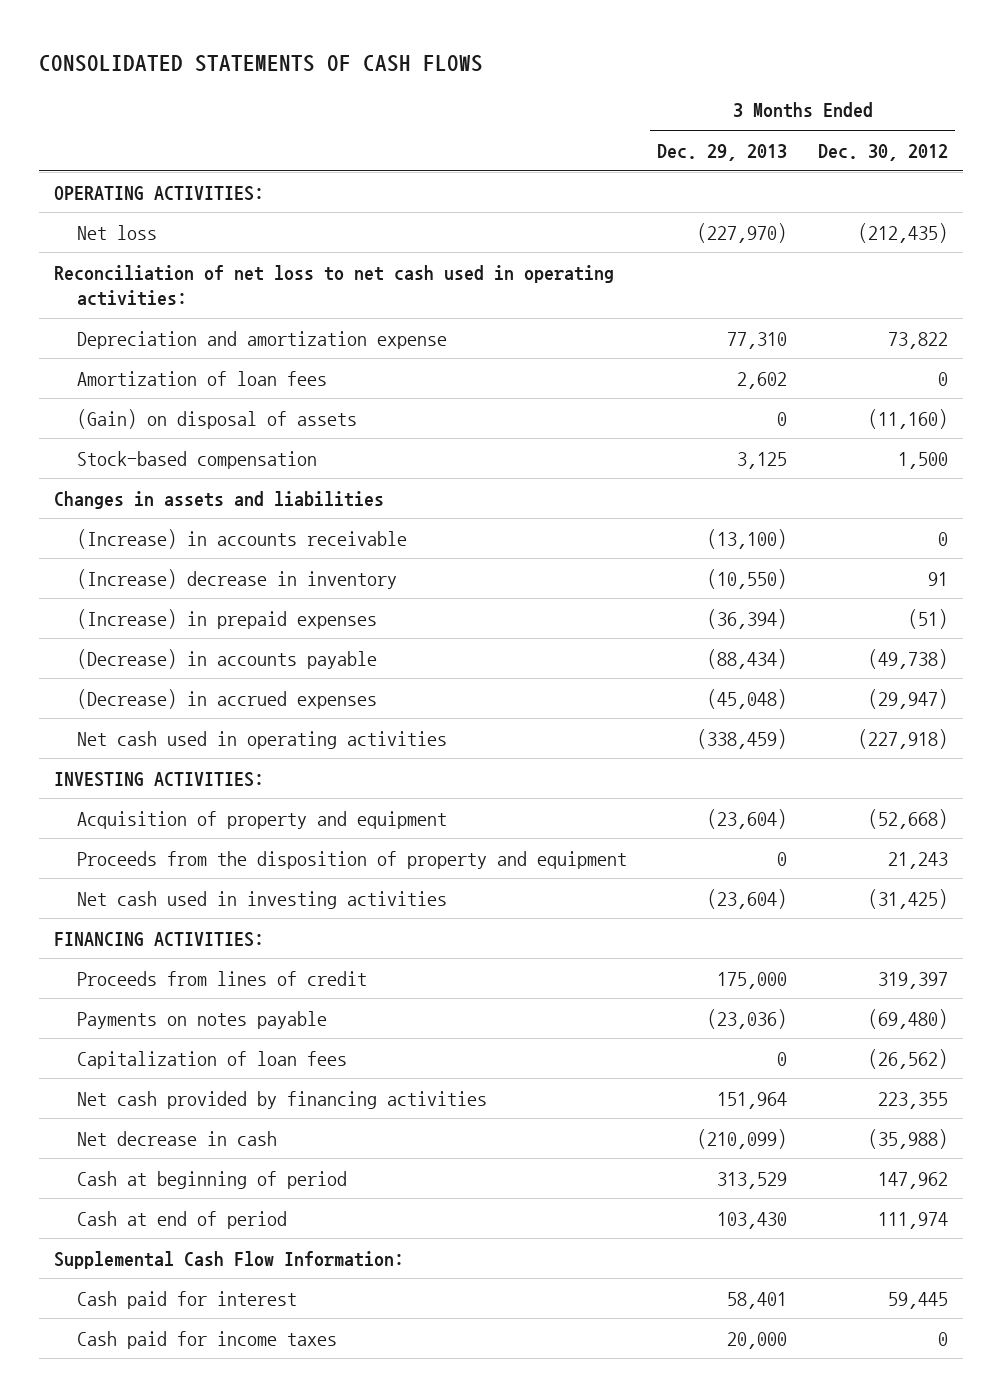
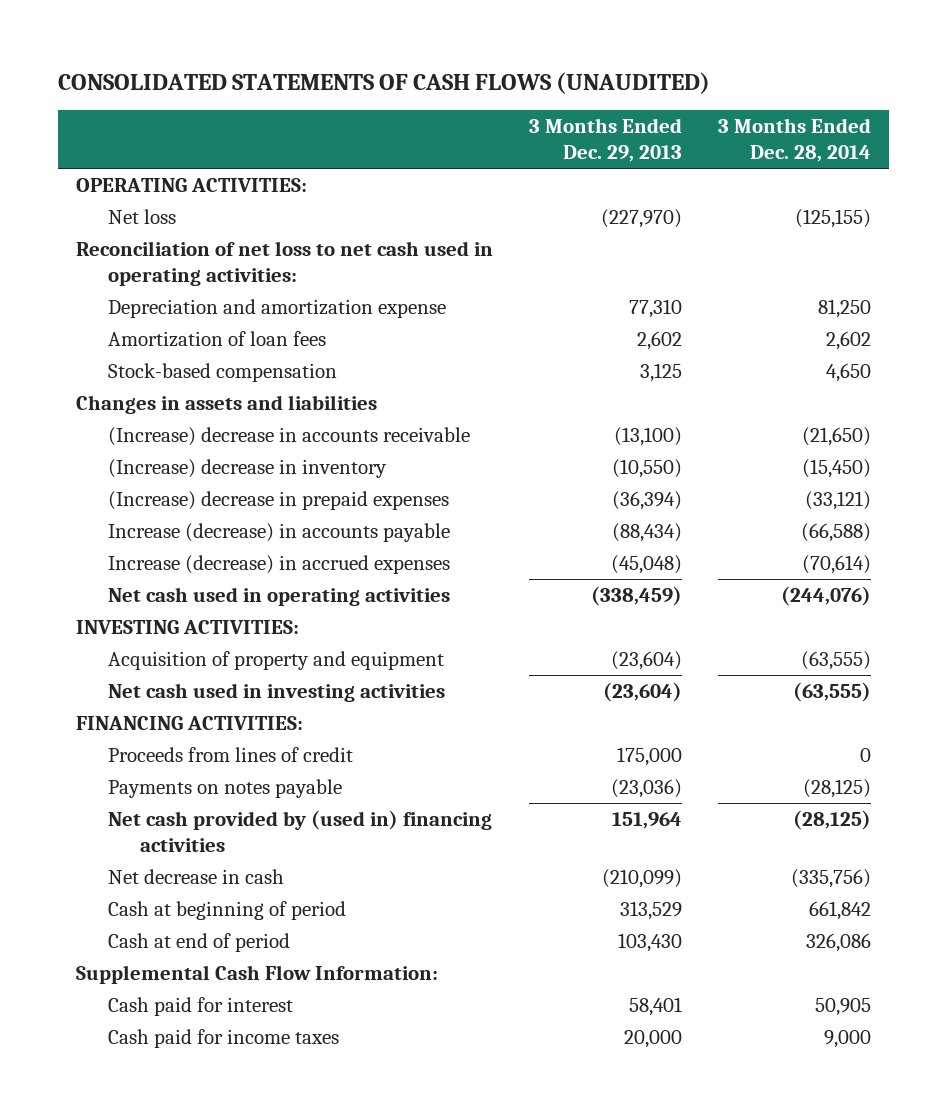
[38,54,483,72] CONSOLIDATED STATEMENTS OF CASH FLOWS -> [58,71,711,94] CONSOLIDATED STATEMENTS OF CASH FLOWS (UNAUDITED)
[817,143,948,161] Dec. 30, 2012 -> none
none -> [717,118,871,163] 3 Months Ended Dec. 28, 2014
[76,408,357,429] (Gain) on disposal of assets -> none
[76,528,407,549] (Increase) in accounts receivable -> [108,427,471,447] (Increase) decrease in accounts receivable
[76,608,377,629] (Increase) in prepaid expenses -> [108,491,450,511] (Increase) decrease in prepaid expenses
[76,648,377,669] (Decrease) in accounts payable -> [108,523,451,543] Increase (decrease) in accounts payable
[76,688,377,709] (Decrease) in accrued expenses -> [108,555,451,575] Increase (decrease) in accrued expenses
[76,850,627,869] Proceeds from the disposition of property and equipment -> none
[76,1050,347,1069] Capitalization of loan fees -> none
[76,1090,487,1109] Net cash provided by financing activities -> [108,810,493,852] Net cash provided by (used in) financing activities

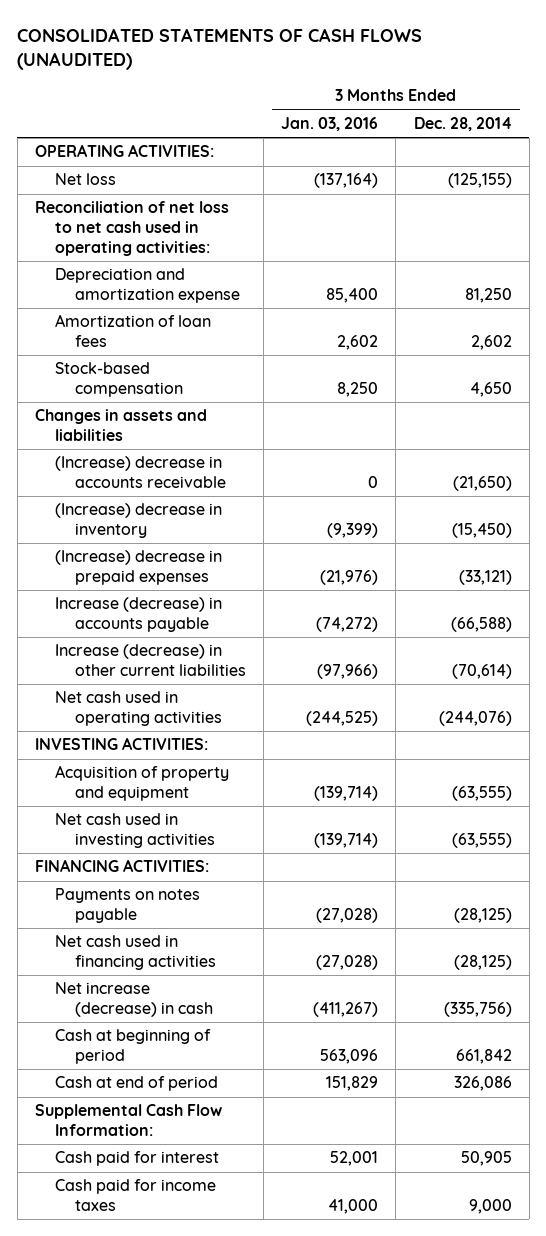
[528,118,682,163] 3 Months Ended Dec. 29, 2013 -> none
none -> [281,116,379,131] Jan. 03, 2016
[108,555,451,575] Increase (decrease) in accrued expenses -> [54,644,246,677] Increase (decrease) in other current liabilities
[108,747,354,763] Proceeds from lines of credit -> none
[108,810,493,852] Net cash provided by (used in) financing activities -> [54,935,216,971] Net cash used in financing activities
[108,869,285,885] Net decrease in cash -> [54,982,213,1018] Net increase (decrease) in cash

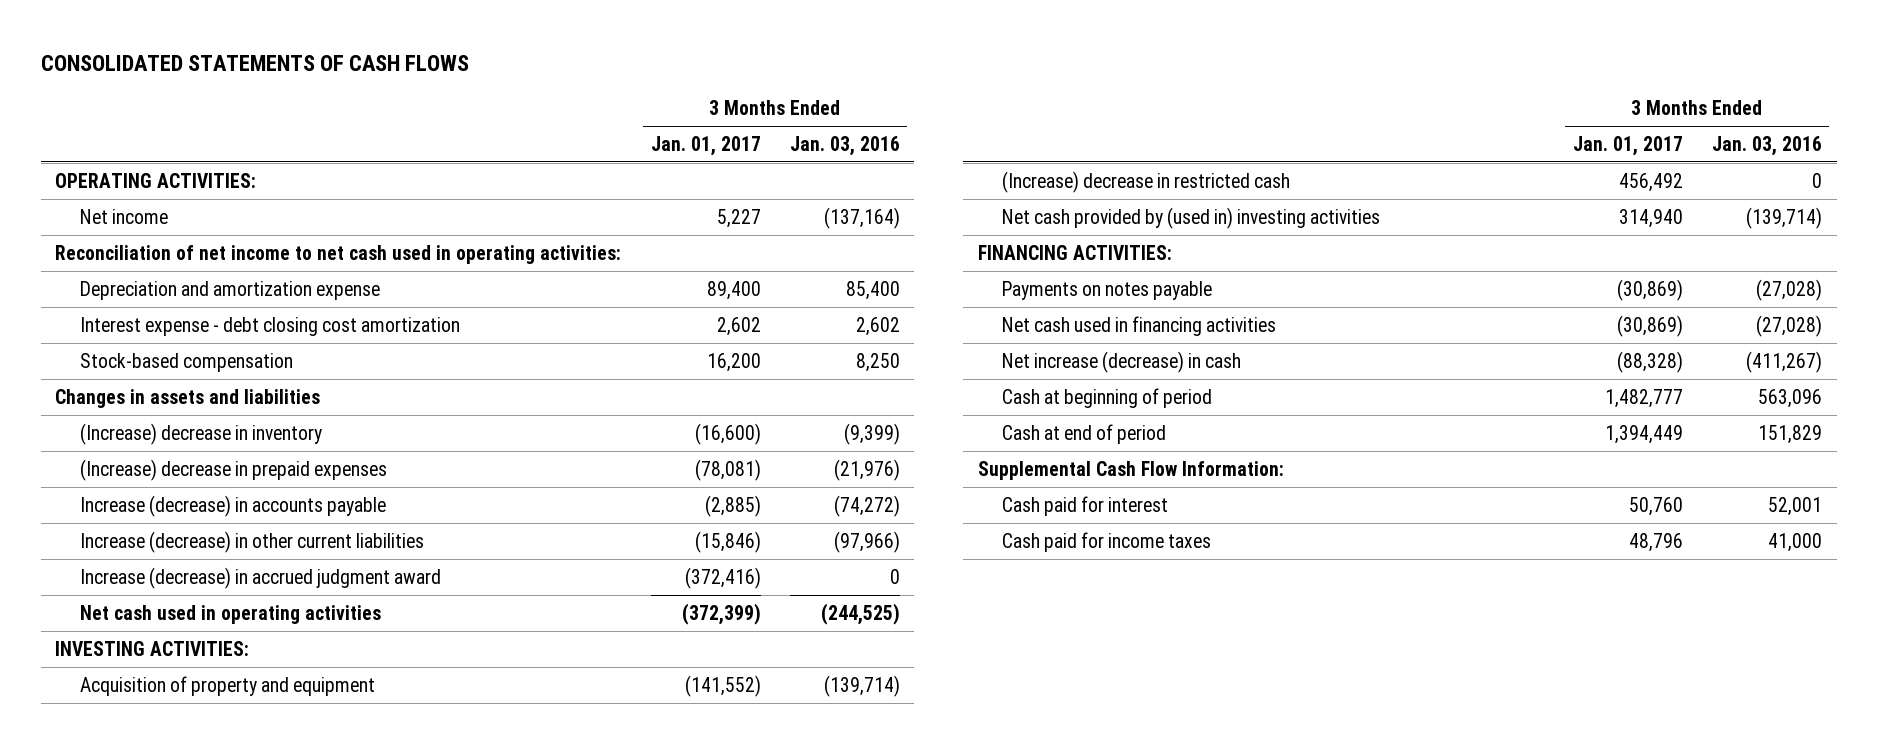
[17,27,423,71] CONSOLIDATED STATEMENTS OF CASH FLOWS (UNAUDITED) -> [40,54,469,71] CONSOLIDATED STATEMENTS OF CASH FLOWS
[413,116,512,131] Dec. 28, 2014 -> none
none -> [650,135,761,156] Jan. 01, 2017
[54,173,116,186] Net loss -> [79,208,168,224] Net income
[34,201,229,256] Reconciliation of net loss to net cash used in operating activities: -> [55,244,622,264] Reconciliation of net income to net cash used in operating activities:
[54,314,211,348] Amortization of loan fees -> [79,316,460,336] Interest expense - debt closing cost amortization
[54,456,226,489] (Increase) decrease in accounts receivable -> none
none -> [79,566,441,589] Increase (decrease) in accrued judgment award
none -> [1001,170,1290,193] (Increase) decrease in restricted cash
[54,813,215,849] Net cash used in investing activities -> [1001,206,1380,229] Net cash provided by (used in) investing activities

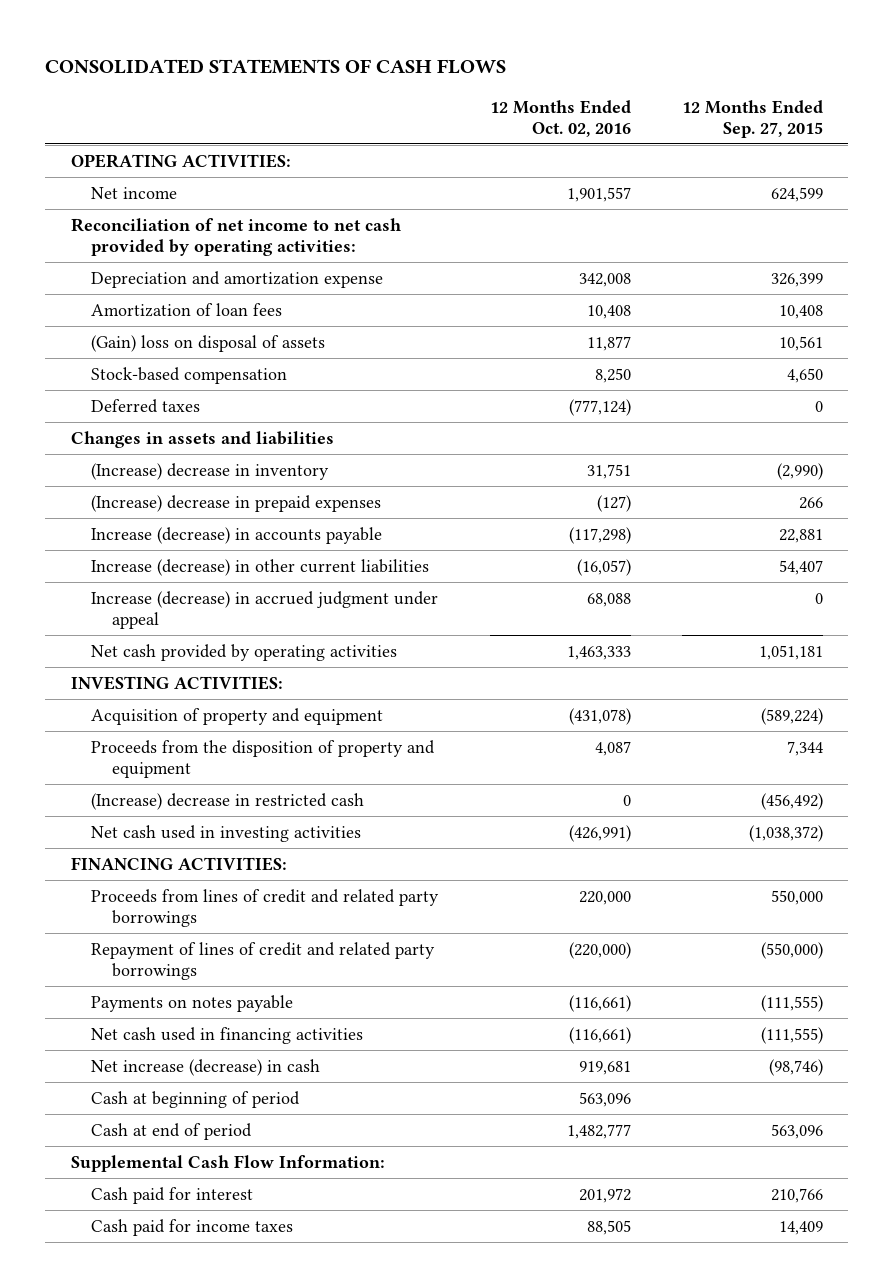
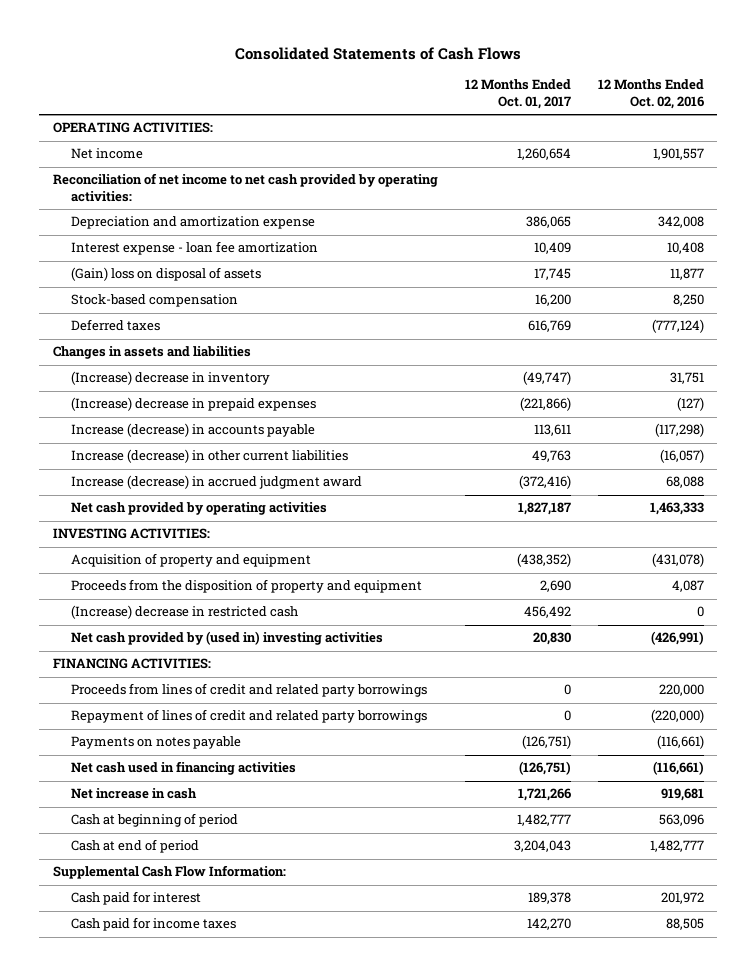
[45,59,507,75] CONSOLIDATED STATEMENTS OF CASH FLOWS -> [235,47,522,61] Consolidated Statements of Cash Flows
[681,99,823,138] 12 Months Ended Sep. 27, 2015 -> none
none -> [464,79,571,109] 12 Months Ended Oct. 01, 2017
[91,302,283,317] Amortization of loan fees -> [71,241,319,256] Interest expense - loan fee amortization
[91,590,439,629] Increase (decrease) in accrued judgment under appeal -> [71,475,363,490] Increase (decrease) in accrued judgment award
[91,824,362,842] Net cash used in investing activities -> [71,631,384,646] Net cash provided by (used in) investing activities
[91,1058,321,1076] Net increase (decrease) in cash -> [71,788,198,800] Net increase in cash

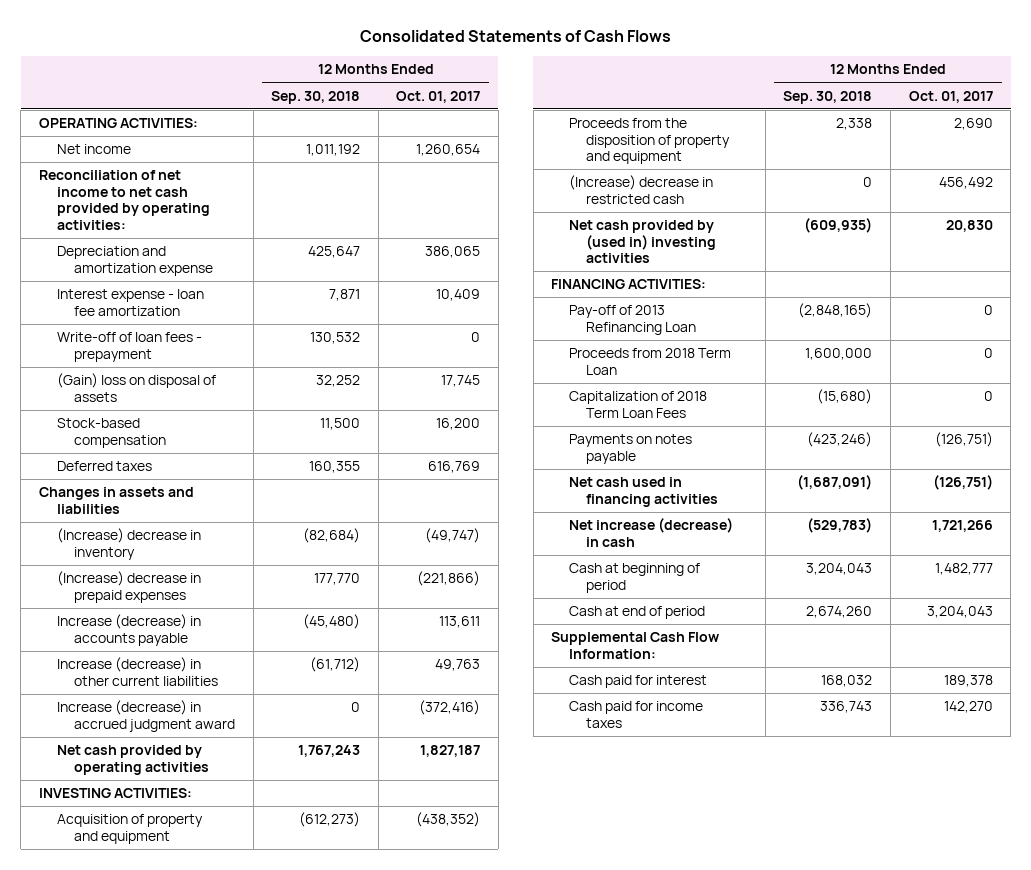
[597,79,704,109] 12 Months Ended Oct. 02, 2016 -> none
none -> [271,90,361,104] Sep. 30, 2018
none -> [56,332,202,362] Write-off of loan fees - prepayment
[71,683,428,698] Proceeds from lines of credit and related party borrowings -> none
[71,709,428,724] Repayment of lines of credit and related party borrowings -> none
none -> [568,305,697,335] Pay-off of 2013 Refinancing Loan
none -> [568,348,731,375] Proceeds from 2018 Term Loan
none -> [568,391,707,418] Capitalization of 2018 Term Loan Fees
[71,788,198,800] Net increase in cash -> [568,518,733,547] Net increase (decrease) in cash

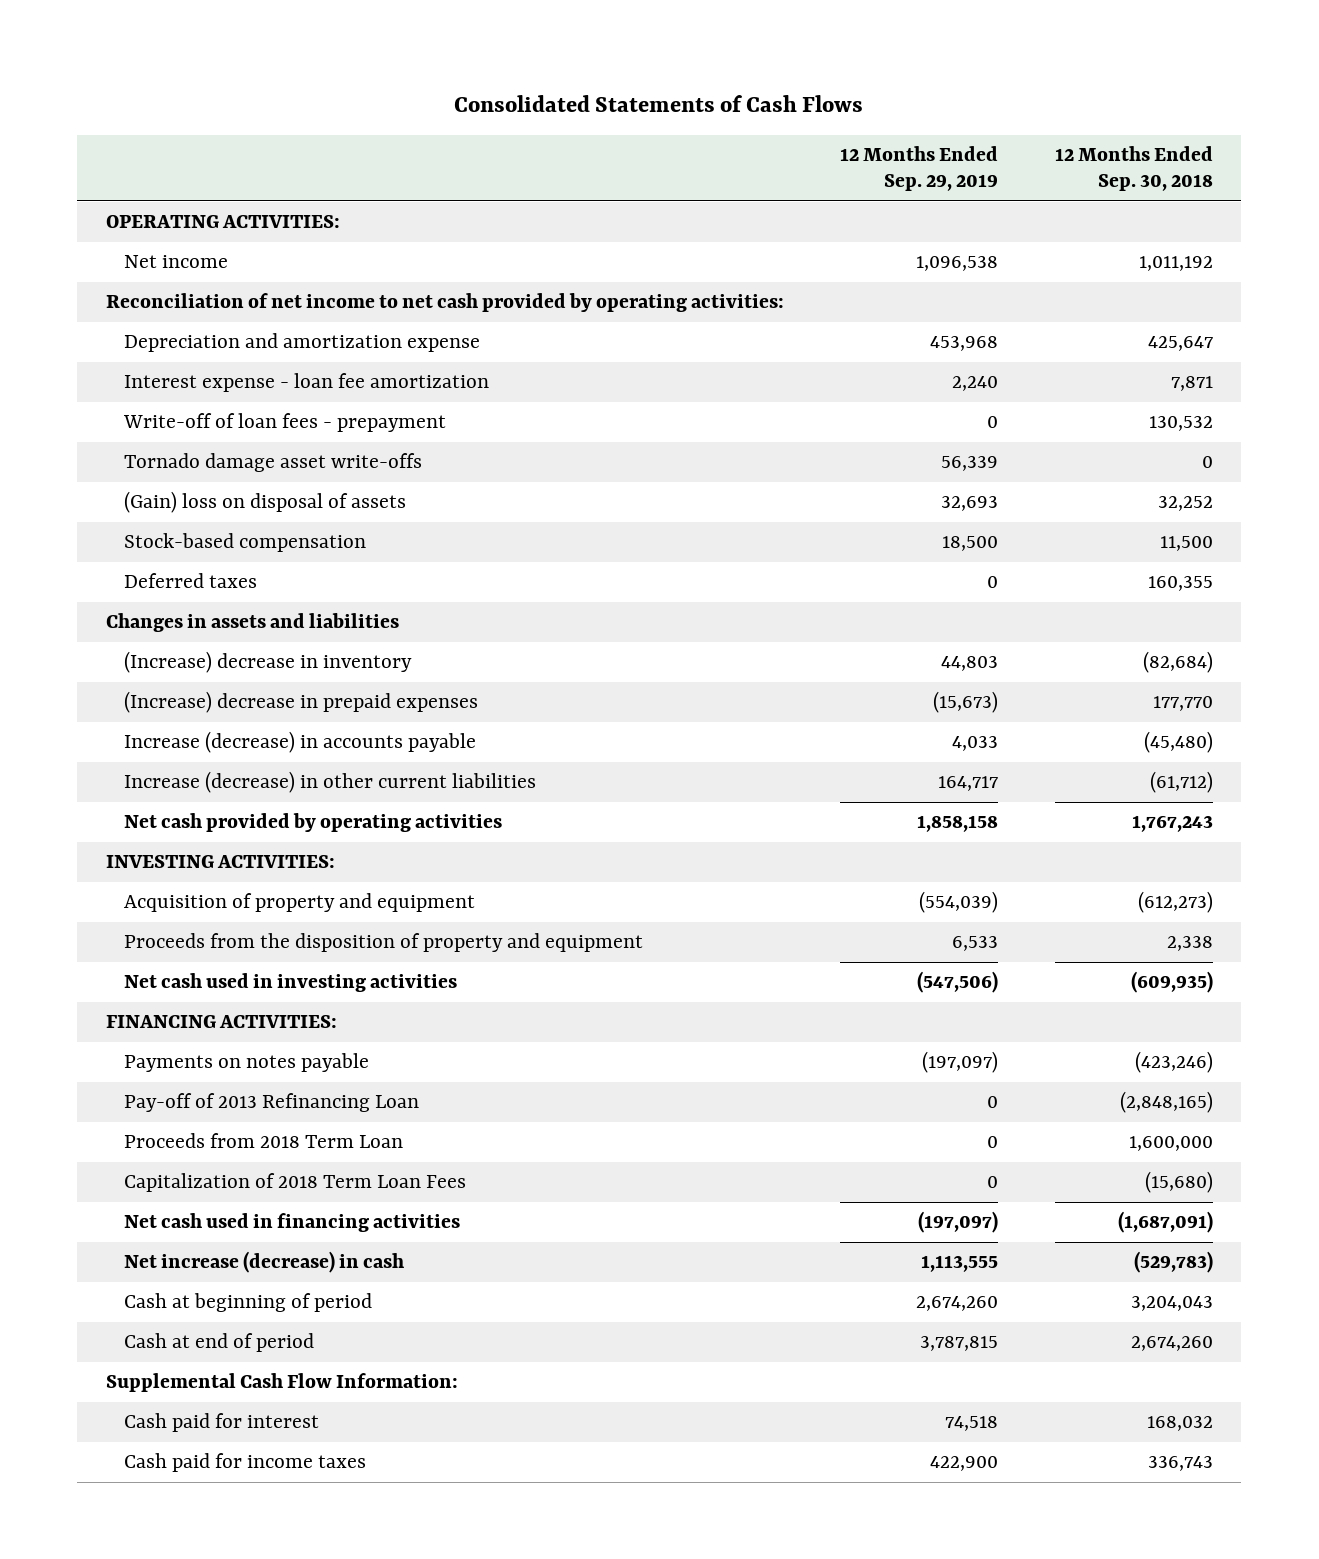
[396,90,481,103] Oct. 01, 2017 -> none
none -> [840,145,999,192] 12 Months Ended Sep. 29, 2019
none -> [123,453,422,473] Tornado damage asset write-offs
[56,700,236,732] Increase (decrease) in accrued judgment award -> none
[568,175,713,204] (Increase) decrease in restricted cash -> none
[568,220,717,264] Net cash provided by (used in) investing activities -> [123,973,457,993] Net cash used in investing activities
[568,434,692,464] Payments on notes payable -> [123,1053,369,1073] Payments on notes payable

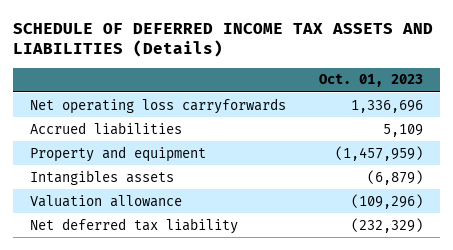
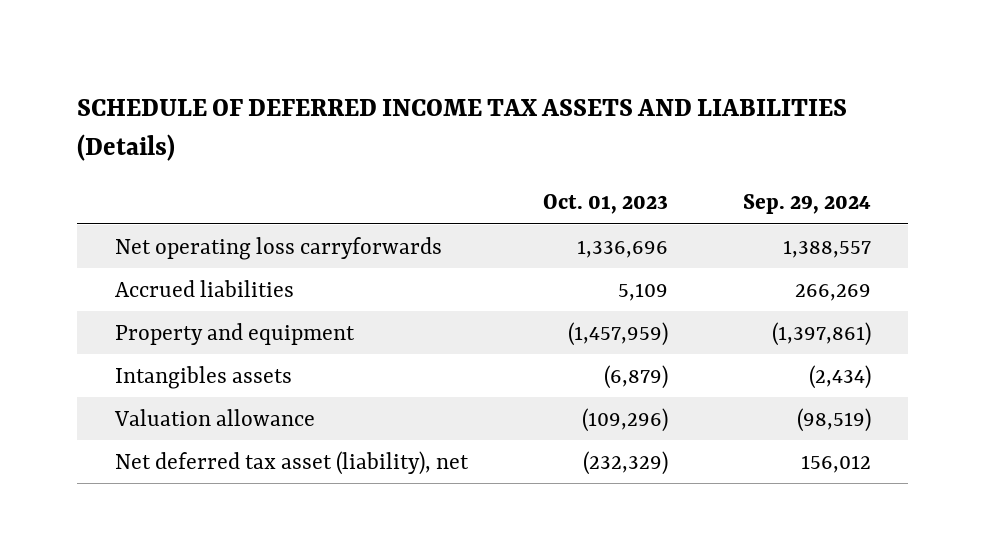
none -> [742,194,871,215] Sep. 29, 2024
[29,217,238,234] Net deferred tax liability -> [114,450,469,475] Net deferred tax asset (liability), net

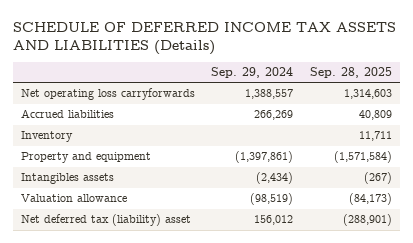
[542,194,668,215] Oct. 01, 2023 -> none
none -> [309,67,392,79] Sep. 28, 2025
none -> [21,131,74,143] Inventory
[114,450,469,475] Net deferred tax asset (liability), net -> [21,214,192,227] Net deferred tax (liability) asset

